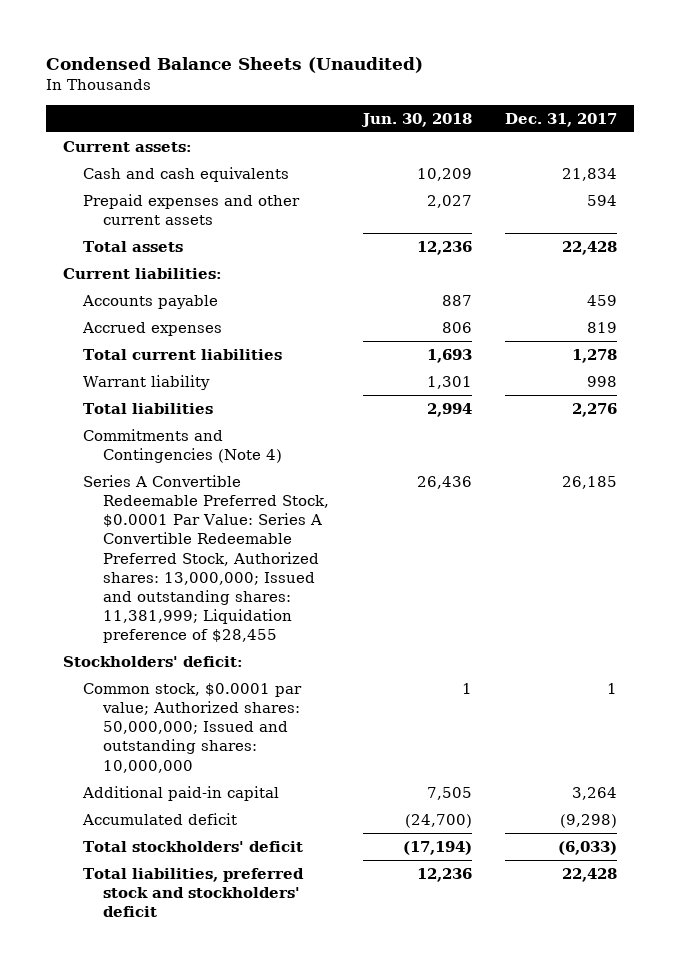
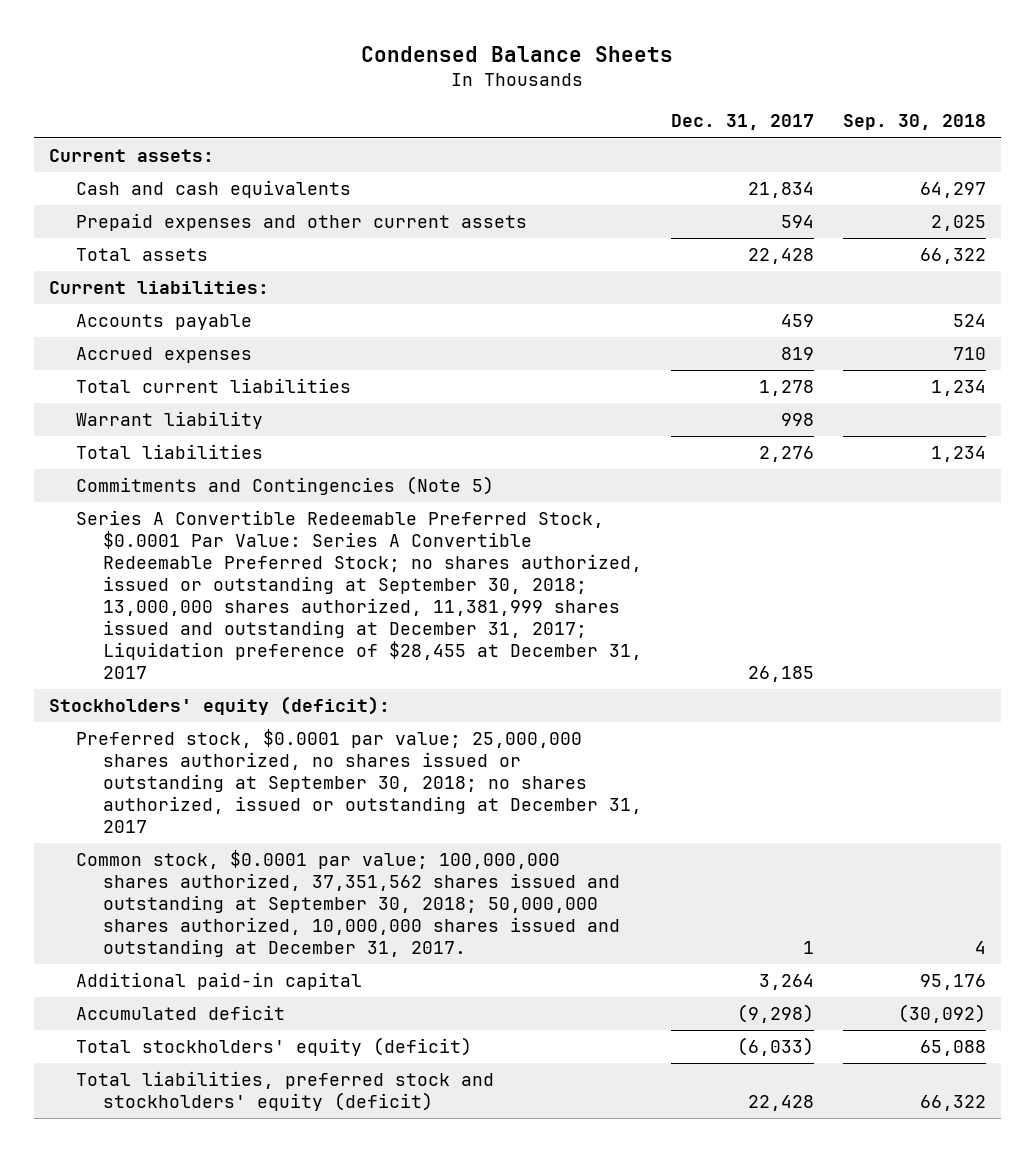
[46,56,424,73] Condensed Balance Sheets (Unaudited) -> [361,45,674,62] Condensed Balance Sheets
[360,112,472,127] Jun. 30, 2018 -> none
none -> [843,114,987,131] Sep. 30, 2018
[83,428,283,464] Commitments and Contingencies (Note 4) -> [75,476,494,496] Commitments and Contingencies (Note 5)
[83,474,330,644] Series A Convertible Redeemable Preferred Stock, $0.0001 Par Value: Series A Convertible Redeemable Preferred Stock, Authorized shares: 13,000,000; Issued and outstanding shares: 11,381,999; Liquidation preference of $28,455 -> [75,510,642,679] Series A Convertible Redeemable Preferred Stock, $0.0001 Par Value: Series A Convertible Redeemable Preferred Stock; no shares authorized, issued or outstanding at September 30, 2018; 13,000,000 shares authorized, 11,381,999 shares issued and outstanding at December 31, 2017; Liquidation preference of $28,455 at December 31, 2017
[63,655,244,667] Stockholders' deficit: -> [48,696,390,716] Stockholders' equity (deficit):
none -> [75,729,642,833] Preferred stock, $0.0001 par value; 25,000,000 shares authorized, no shares issued or outstanding at September 30, 2018; no shares authorized, issued or outstanding at December 31, 2017
[83,682,303,773] Common stock, $0.0001 par value; Authorized shares: 50,000,000; Issued and outstanding shares: 10,000,000 -> [75,850,620,957] Common stock, $0.0001 par value; 100,000,000 shares authorized, 37,351,562 shares issued and outstanding at September 30, 2018; 50,000,000 shares authorized, 10,000,000 shares issued and outstanding at December 31, 2017.
[83,840,304,852] Total stockholders' deficit -> [75,1037,472,1057] Total stockholders' equity (deficit)
[83,867,305,918] Total liabilities, preferred stock and stockholders' deficit -> [75,1071,494,1112] Total liabilities, preferred stock and stockholders' equity (deficit)

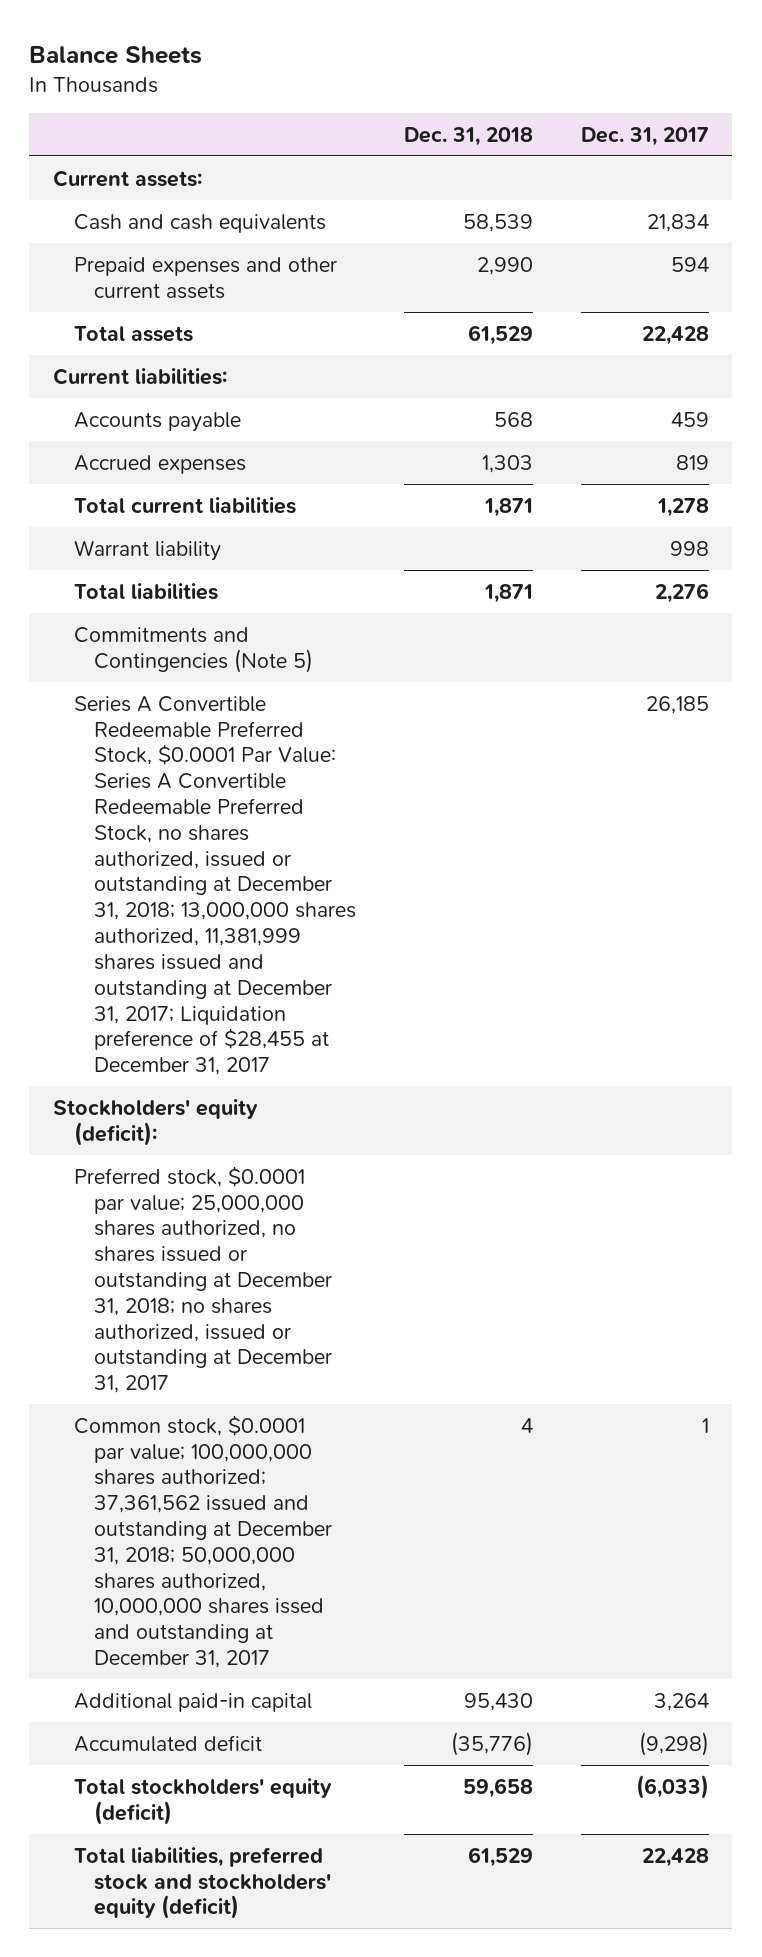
[361,45,674,62] Condensed Balance Sheets -> [29,45,203,64] Balance Sheets
[843,114,987,131] Sep. 30, 2018 -> none
none -> [403,126,533,146] Dec. 31, 2018
[75,510,642,679] Series A Convertible Redeemable Preferred Stock, $0.0001 Par Value: Series A Convertible Redeemable Preferred Stock; no shares authorized, issued or outstanding at September 30, 2018; 13,000,000 shares authorized, 11,381,999 shares issued and outstanding at December 31, 2017; Liquidation preference of $28,455 at December 31, 2017 -> [73,695,357,1076] Series A Convertible Redeemable Preferred Stock, $0.0001 Par Value: Series A Convertible Redeemable Preferred Stock, no shares authorized, issued or outstanding at December 31, 2018; 13,000,000 shares authorized, 11,381,999 shares issued and outstanding at December 31, 2017; Liquidation preference of $28,455 at December 31, 2017
[75,729,642,833] Preferred stock, $0.0001 par value; 25,000,000 shares authorized, no shares issued or outstanding at September 30, 2018; no shares authorized, issued or outstanding at December 31, 2017 -> [73,1165,333,1394] Preferred stock, $0.0001 par value; 25,000,000 shares authorized, no shares issued or outstanding at December 31, 2018; no shares authorized, issued or outstanding at December 31, 2017
[75,850,620,957] Common stock, $0.0001 par value; 100,000,000 shares authorized, 37,351,562 shares issued and outstanding at September 30, 2018; 50,000,000 shares authorized, 10,000,000 shares issued and outstanding at December 31, 2017. -> [73,1414,333,1669] Common stock, $0.0001 par value; 100,000,000 shares authorized; 37,361,562 issued and outstanding at December 31, 2018; 50,000,000 shares authorized, 10,000,000 shares issed and outstanding at December 31, 2017

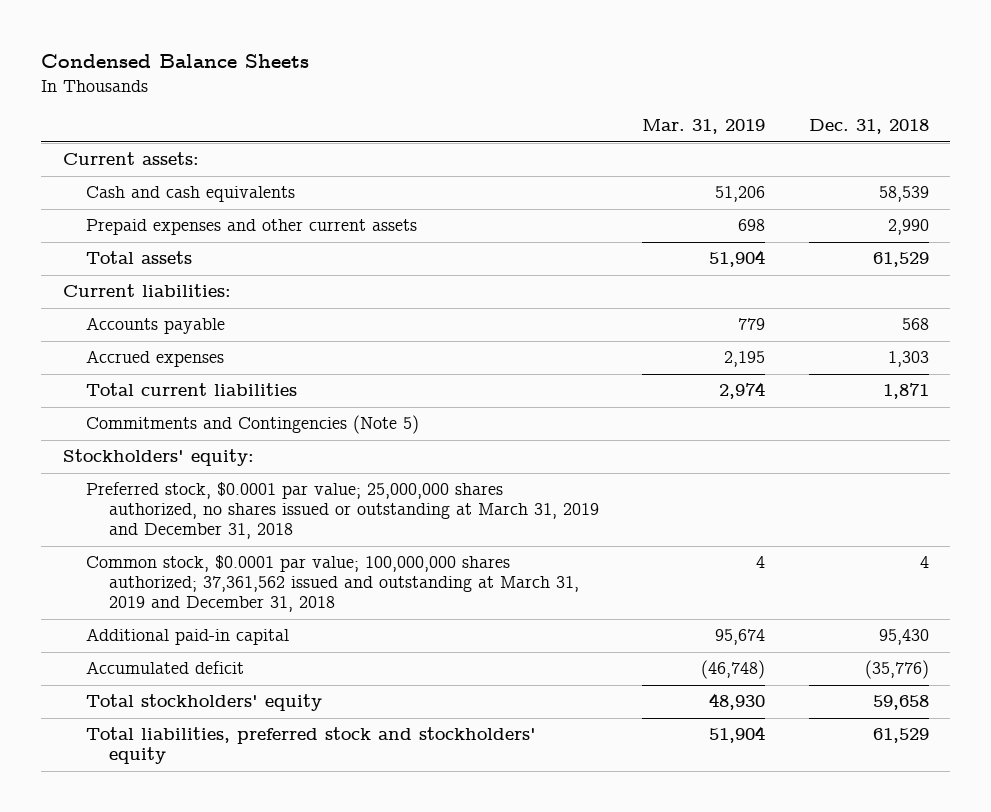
[29,45,203,64] Balance Sheets -> [41,54,310,69] Condensed Balance Sheets
[580,126,709,146] Dec. 31, 2017 -> none
none -> [642,119,766,135] Mar. 31, 2019
[73,539,221,561] Warrant liability -> none
[73,582,218,600] Total liabilities -> none
[73,695,357,1076] Series A Convertible Redeemable Preferred Stock, $0.0001 Par Value: Series A Convertible Redeemable Preferred Stock, no shares authorized, issued or outstanding at December 31, 2018; 13,000,000 shares authorized, 11,381,999 shares issued and outstanding at December 31, 2017; Liquidation preference of $28,455 at December 31, 2017 -> none
[53,1098,259,1146] Stockholders' equity (deficit): -> [62,449,254,467] Stockholders' equity:
[73,1165,333,1394] Preferred stock, $0.0001 par value; 25,000,000 shares authorized, no shares issued or outstanding at December 31, 2018; no shares authorized, issued or outstanding at December 31, 2017 -> [85,482,599,540] Preferred stock, $0.0001 par value; 25,000,000 shares authorized, no shares issued or outstanding at March 31, 2019 and December 31, 2018
[73,1414,333,1669] Common stock, $0.0001 par value; 100,000,000 shares authorized; 37,361,562 issued and outstanding at December 31, 2018; 50,000,000 shares authorized, 10,000,000 shares issed and outstanding at December 31, 2017 -> [85,555,579,613] Common stock, $0.0001 par value; 100,000,000 shares authorized; 37,361,562 issued and outstanding at March 31, 2019 and December 31, 2018
[73,1777,332,1825] Total stockholders' equity (deficit) -> [85,694,322,712] Total stockholders' equity
[73,1846,332,1920] Total liabilities, preferred stock and stockholders' equity (deficit) -> [85,727,536,765] Total liabilities, preferred stock and stockholders' equity

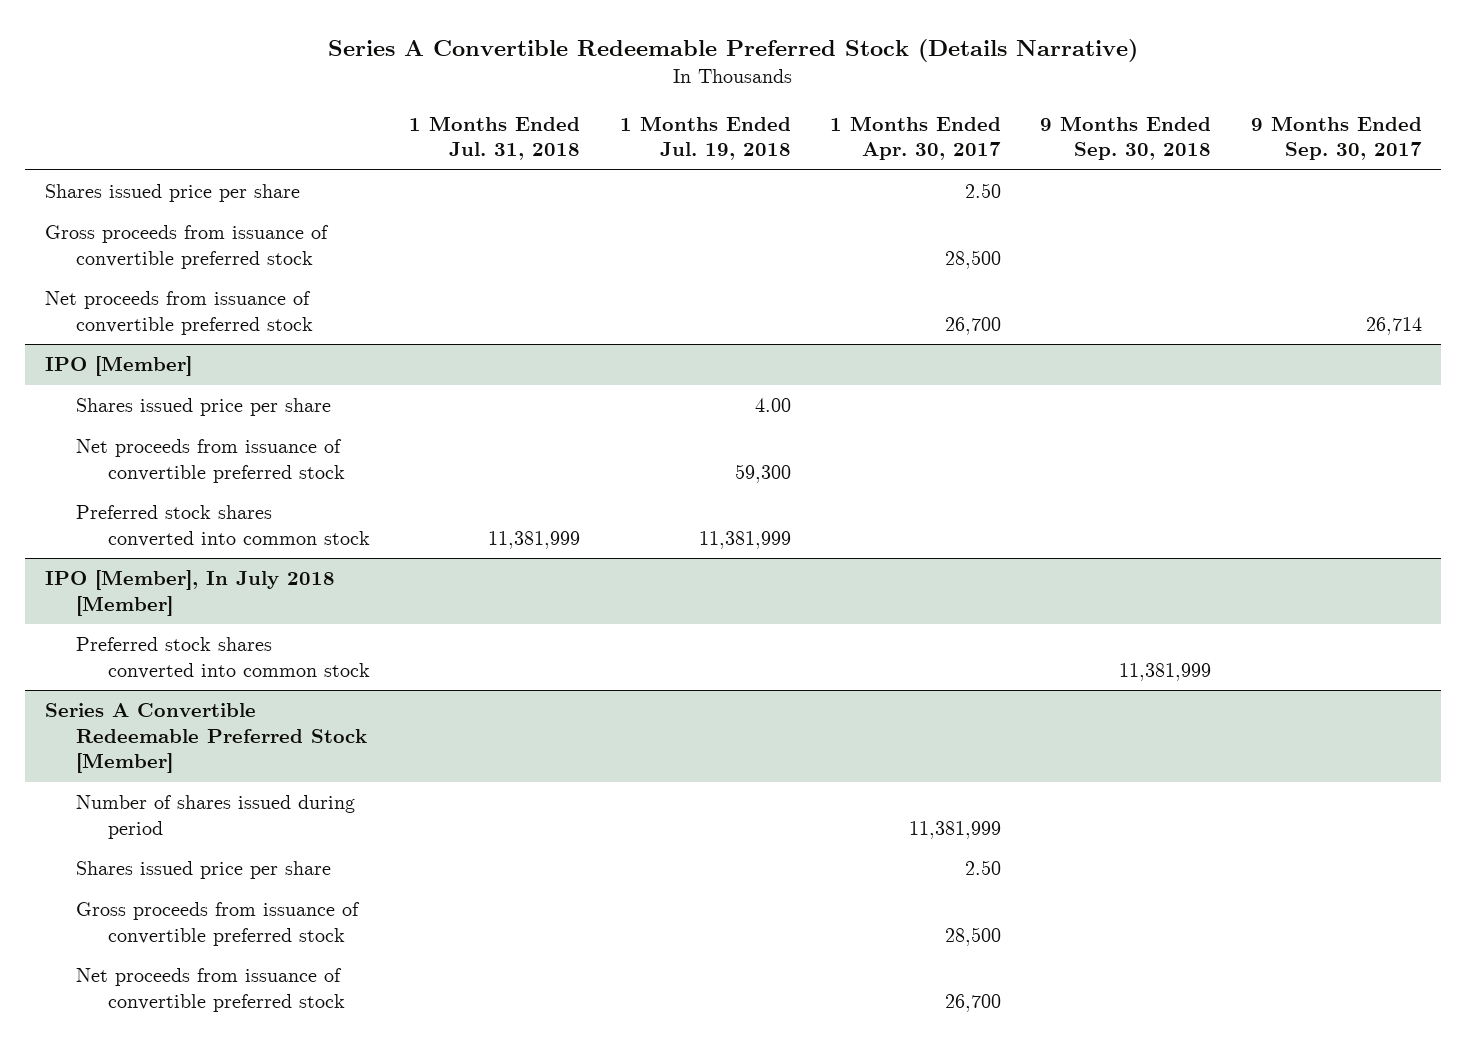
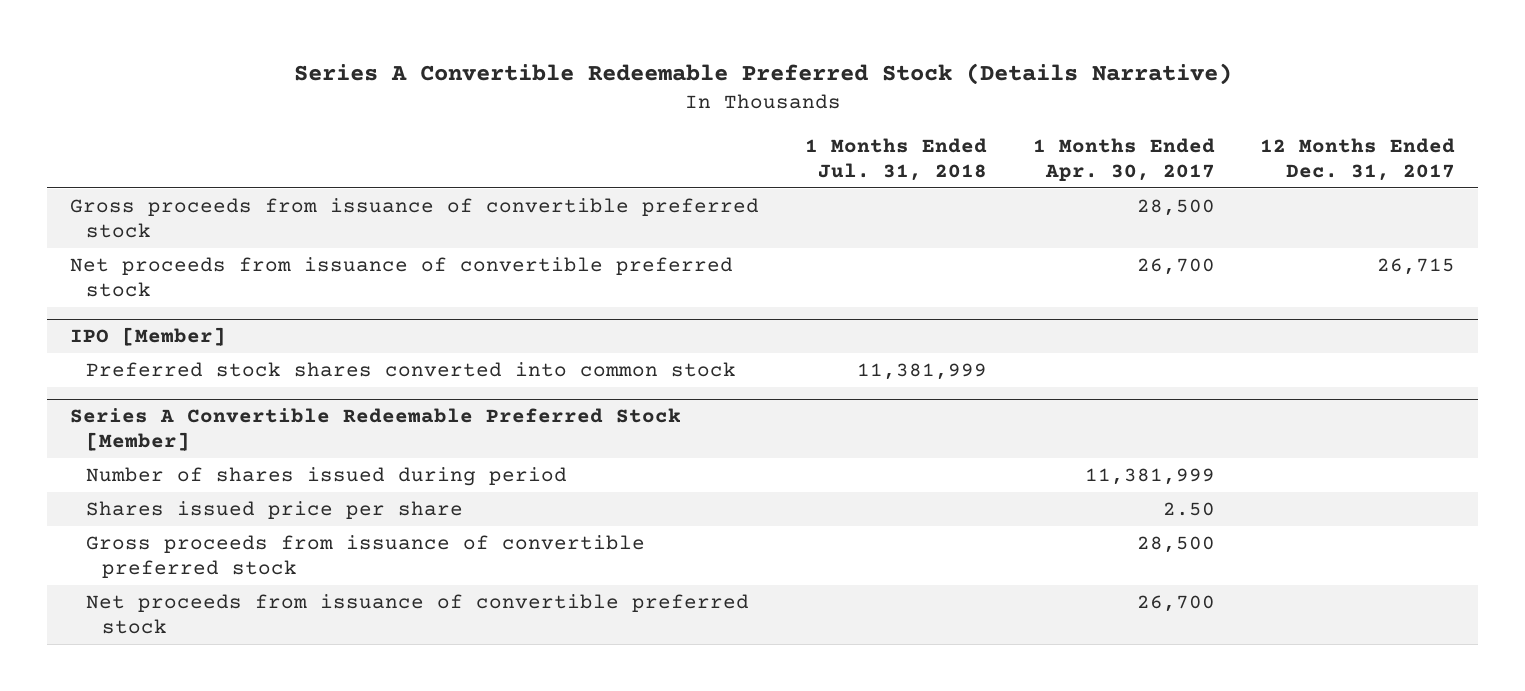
[619,115,791,161] 1 Months Ended Jul. 19, 2018 -> none
[1040,115,1212,161] 9 Months Ended Sep. 30, 2018 -> none
[1250,115,1422,161] 9 Months Ended Sep. 30, 2017 -> none
none -> [1260,138,1456,181] 12 Months Ended Dec. 31, 2017
[44,184,300,203] Shares issued price per share -> none
[76,398,332,417] Shares issued price per share -> none
[76,439,345,483] Net proceeds from issuance of convertible preferred stock -> none
[44,570,335,616] IPO [Member], In July 2018 [Member] -> none
[76,637,370,679] Preferred stock shares converted into common stock -> none

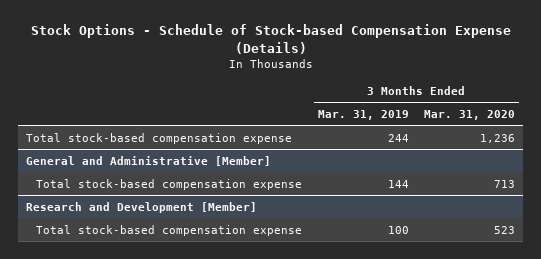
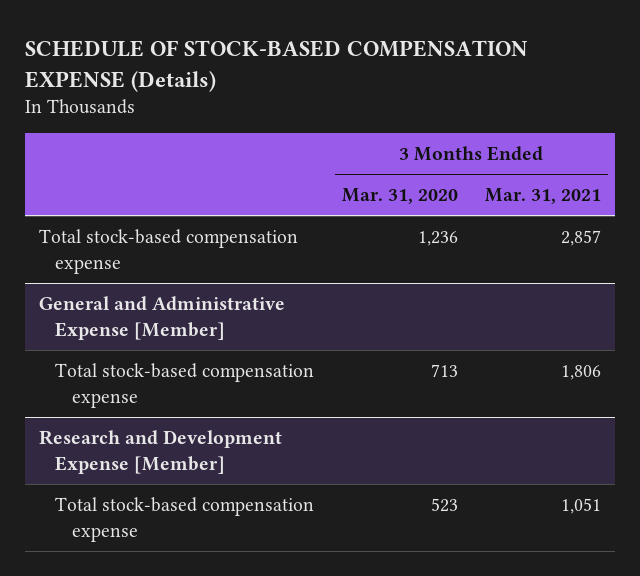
[30,24,511,54] Stock Options - Schedule of Stock-based Compensation Expense (Details) -> [25,39,529,92] SCHEDULE OF STOCK-BASED COMPENSATION EXPENSE (Details)
[317,109,409,120] Mar. 31, 2019 -> none
none -> [485,187,602,204] Mar. 31, 2021
[25,155,271,166] General and Administrative [Member] -> [38,295,285,340] General and Administrative Expense [Member]
[25,201,257,213] Research and Development [Member] -> [38,429,282,474] Research and Development Expense [Member]

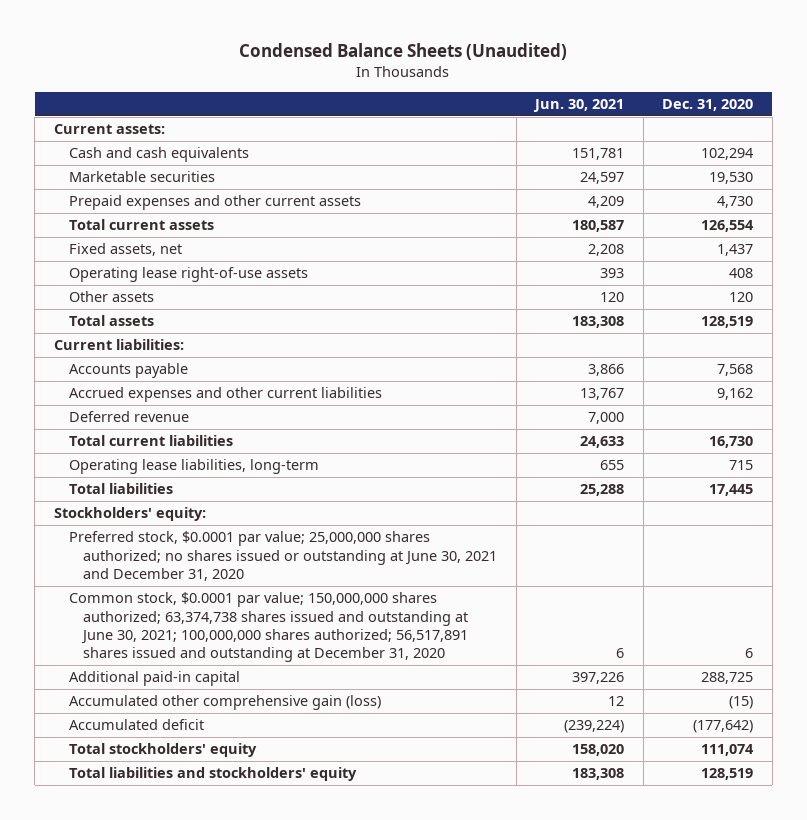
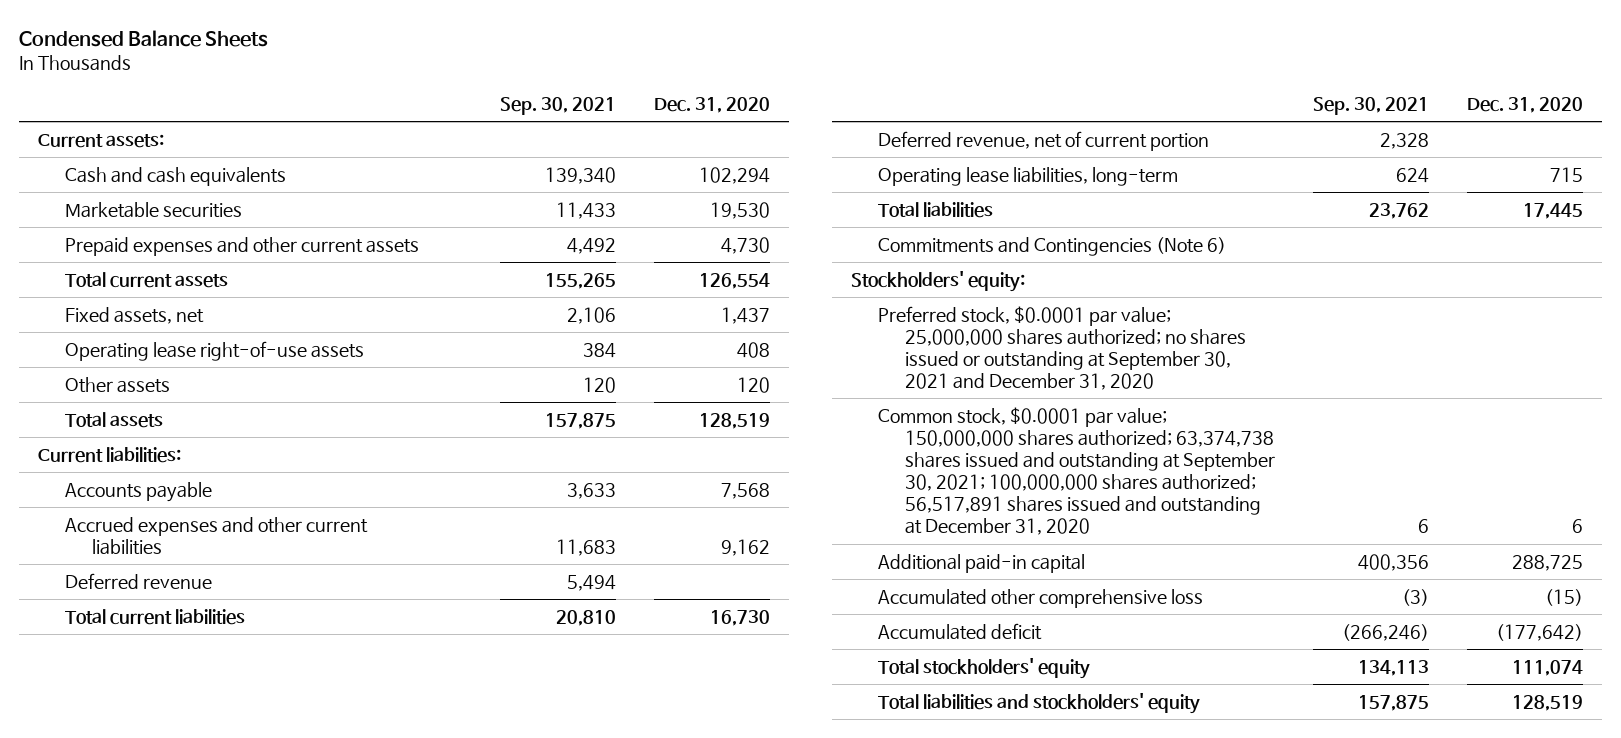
[239,43,568,61] Condensed Balance Sheets (Unaudited) -> [19,29,269,47] Condensed Balance Sheets
[533,99,625,113] Jun. 30, 2021 -> none
none -> [500,97,617,116] Sep. 30, 2021
none -> [878,130,1210,151] Deferred revenue, net of current portion
none -> [878,236,1227,256] Commitments and Contingencies (Note 6)
[68,531,498,581] Preferred stock, $0.0001 par value; 25,000,000 shares authorized; no shares issued or outstanding at June 30, 2021 and December 31, 2020 -> [878,305,1247,391] Preferred stock, $0.0001 par value; 25,000,000 shares authorized; no shares issued or outstanding at September 30, 2021 and December 31, 2020
[68,592,469,662] Common stock, $0.0001 par value; 150,000,000 shares authorized; 63,374,738 shares issued and outstanding at June 30, 2021; 100,000,000 shares authorized; 56,517,891 shares issued and outstanding at December 31, 2020 -> [878,406,1276,536] Common stock, $0.0001 par value; 150,000,000 shares authorized; 63,374,738 shares issued and outstanding at September 30, 2021; 100,000,000 shares authorized; 56,517,891 shares issued and outstanding at December 31, 2020
[68,695,381,711] Accumulated other comprehensive gain (loss) -> [878,588,1204,608] Accumulated other comprehensive loss

